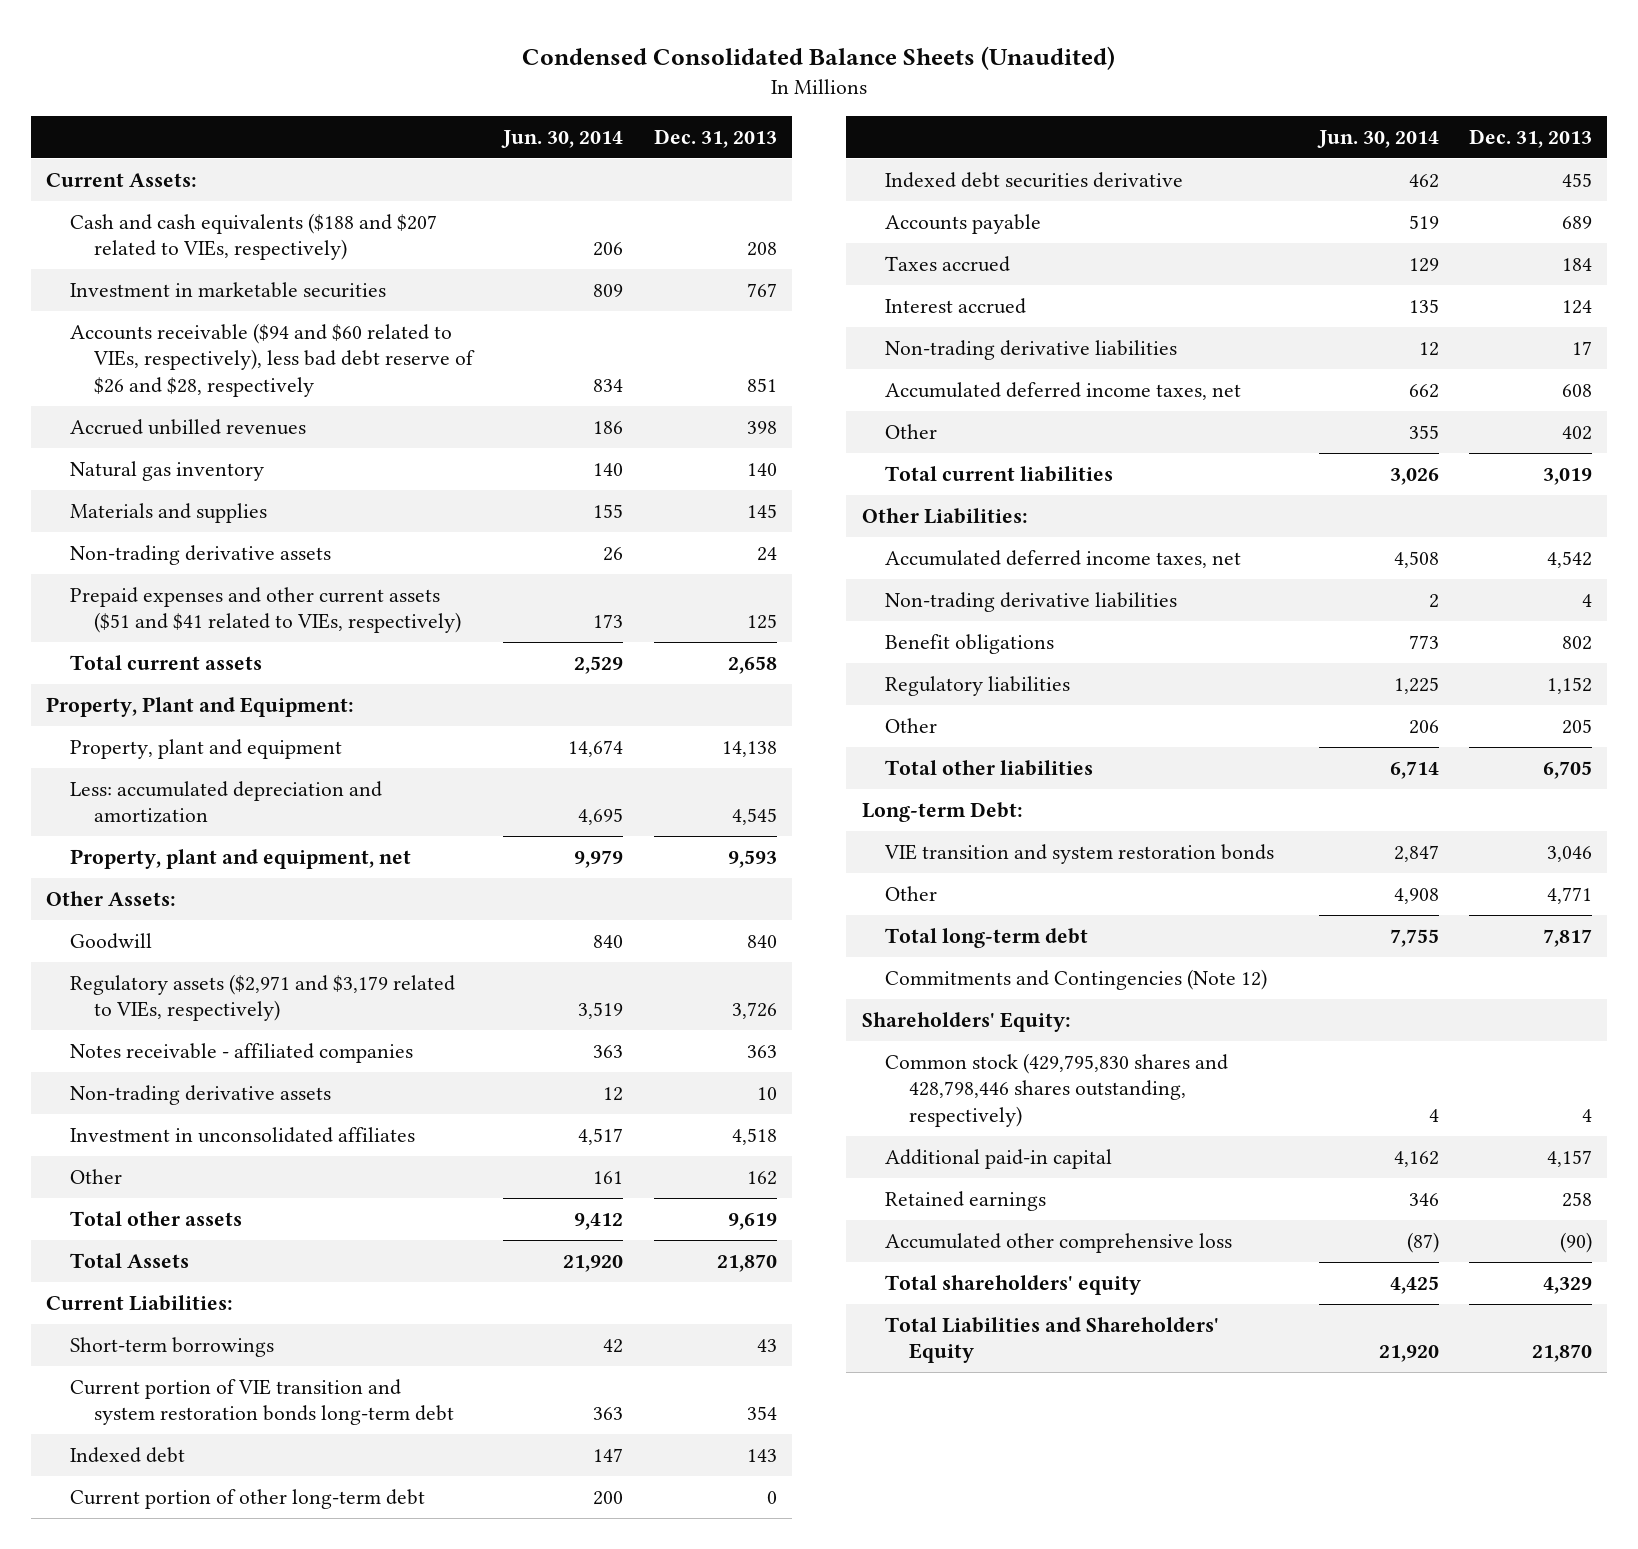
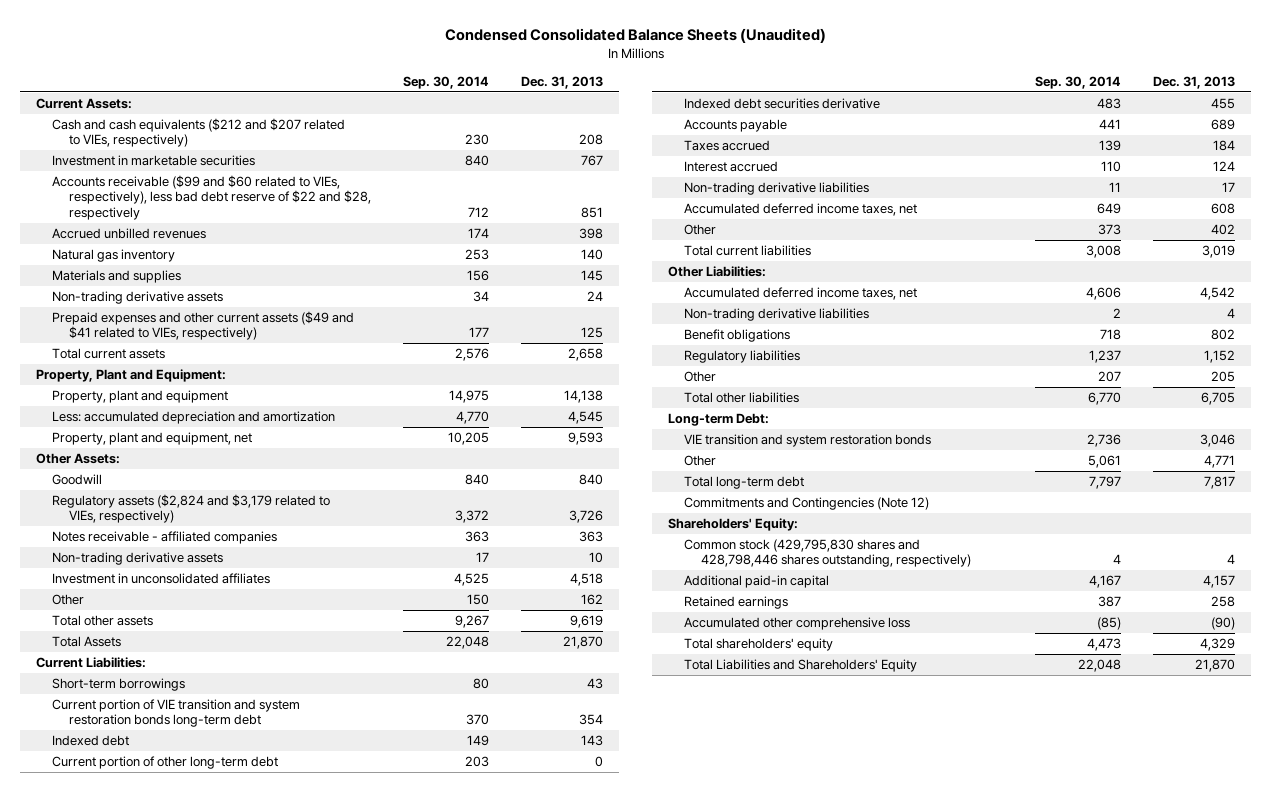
[501,129,624,148] Jun. 30, 2014 -> none
none -> [402,75,489,89] Sep. 30, 2014
[69,213,437,261] Cash and cash equivalents ($188 and $207 related to VIEs, respectively) -> [52,118,346,148] Cash and cash equivalents ($212 and $207 related to VIEs, respectively)
[69,323,475,397] Accounts receivable ($94 and $60 related to VIEs, respectively), less bad debt reserve of $26 and $28, respectively -> [52,175,371,220] Accounts receivable ($99 and $60 related to VIEs, respectively), less bad debt reserve of $22 and $28, respectively
[69,587,461,634] Prepaid expenses and other current assets ($51 and $41 related to VIEs, respectively) -> [52,311,355,341] Prepaid expenses and other current assets ($49 and $41 related to VIEs, respectively)
[69,974,455,1022] Regulatory assets ($2,971 and $3,179 related to VIEs, respectively) -> [52,494,331,524] Regulatory assets ($2,824 and $3,179 related to VIEs, respectively)

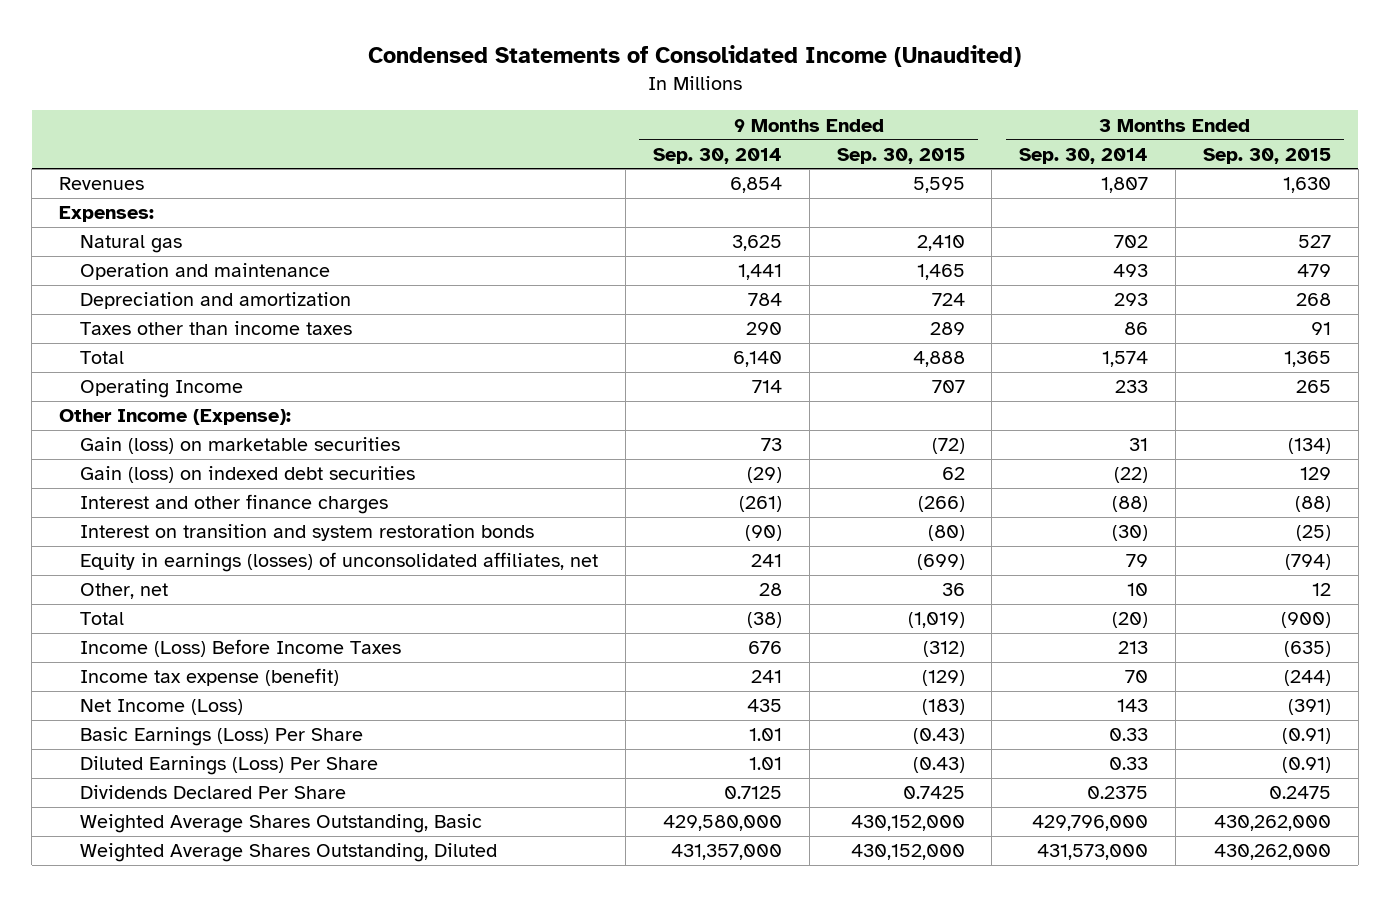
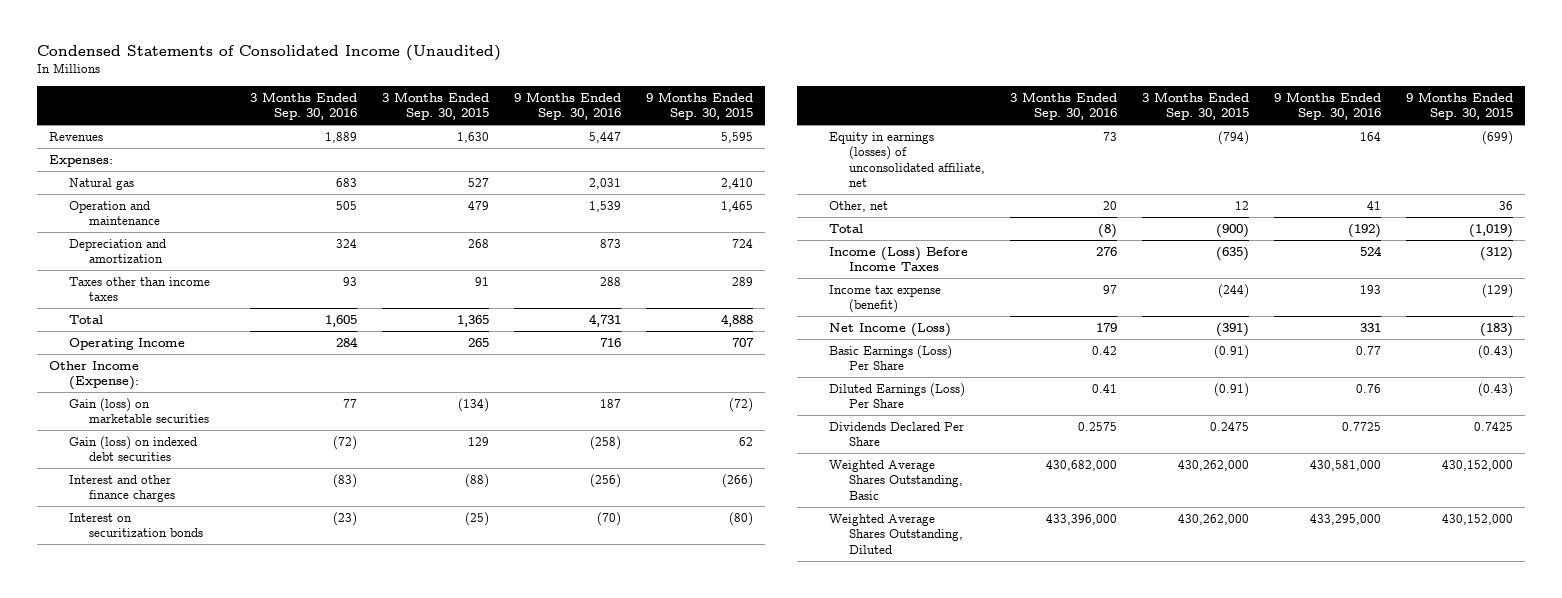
[652,147,782,164] Sep. 30, 2014 -> none
[1019,147,1149,164] Sep. 30, 2014 -> none
none -> [249,91,357,121] 3 Months Ended Sep. 30, 2016
none -> [513,91,621,121] 9 Months Ended Sep. 30, 2016
[80,524,535,542] Interest on transition and system restoration bonds -> [69,512,204,538] Interest on securitization bonds
[80,552,599,573] Equity in earnings (losses) of unconsolidated affiliates, net -> [829,131,986,188] Equity in earnings (losses) of unconsolidated affiliate, net

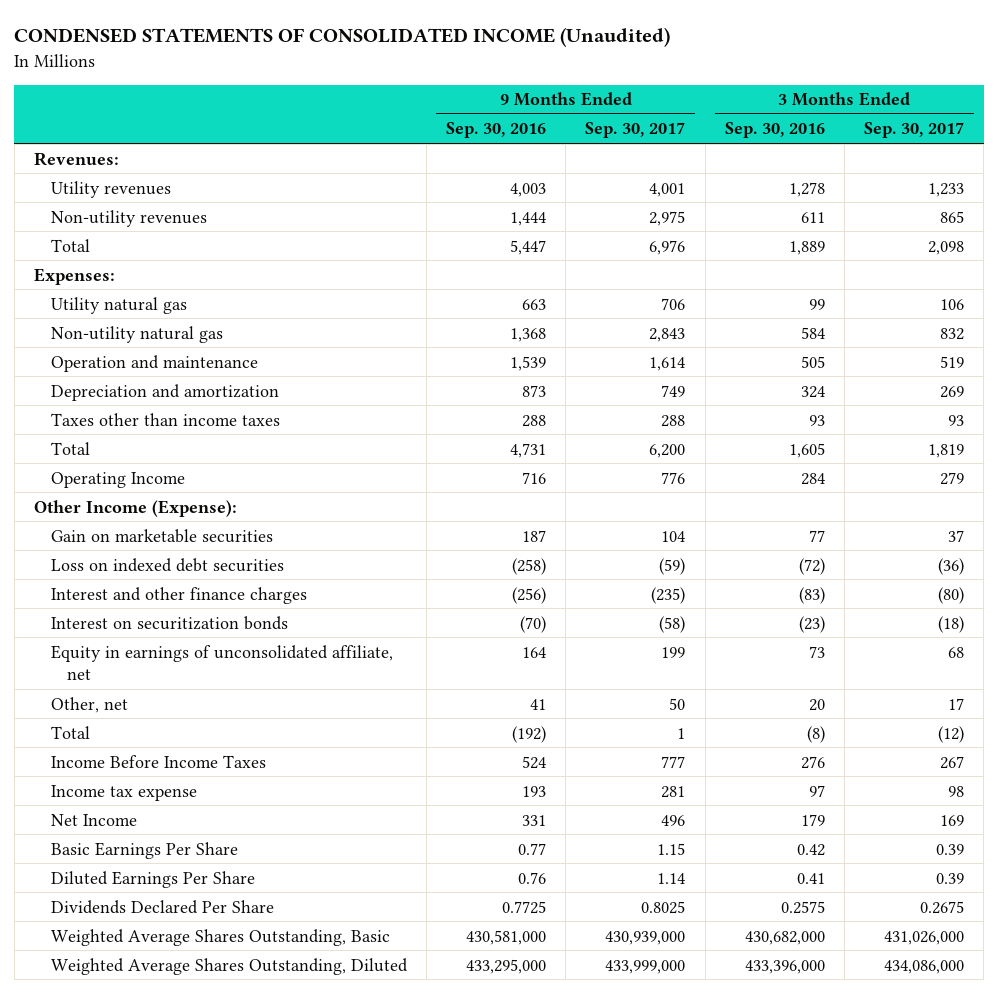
[36,45,501,62] Condensed Statements of Consolidated Income (Unaudited) -> [14,27,671,48] CONDENSED STATEMENTS OF CONSOLIDATED INCOME (Unaudited)
[381,91,489,121] 3 Months Ended Sep. 30, 2015 -> none
[645,91,753,121] 9 Months Ended Sep. 30, 2015 -> none
none -> [585,122,686,139] Sep. 30, 2017
none -> [864,122,965,139] Sep. 30, 2017
none -> [34,151,120,166] Revenues:
none -> [50,180,171,198] Utility revenues
none -> [50,209,207,227] Non-utility revenues
[49,131,104,141] Revenues -> [50,238,90,252] Total
none -> [50,296,187,314] Utility natural gas
[69,177,135,190] Natural gas -> [50,325,223,343] Non-utility natural gas
[335,177,357,187] 683 -> [800,326,825,339] 584
[588,177,621,189] 2,031 -> [509,327,546,342] 1,368
[69,397,210,424] Gain (loss) on marketable securities -> [50,528,273,543] Gain on marketable securities
[69,435,198,462] Gain (loss) on indexed debt securities -> [50,557,284,572] Loss on indexed debt securities
[829,131,986,188] Equity in earnings (losses) of unconsolidated affiliate, net -> [50,644,393,680] Equity in earnings of unconsolidated affiliate, net
[829,246,969,272] Income (Loss) Before Income Taxes -> [50,754,266,768] Income Before Income Taxes
[829,284,942,314] Income tax expense (benefit) -> [50,784,197,801] Income tax expense
[829,322,952,337] Net Income (Loss) -> [50,813,137,826] Net Income
[829,344,953,371] Basic Earnings (Loss) Per Share -> [50,841,238,859] Basic Earnings Per Share
[829,382,966,409] Diluted Earnings (Loss) Per Share -> [50,870,255,888] Diluted Earnings Per Share

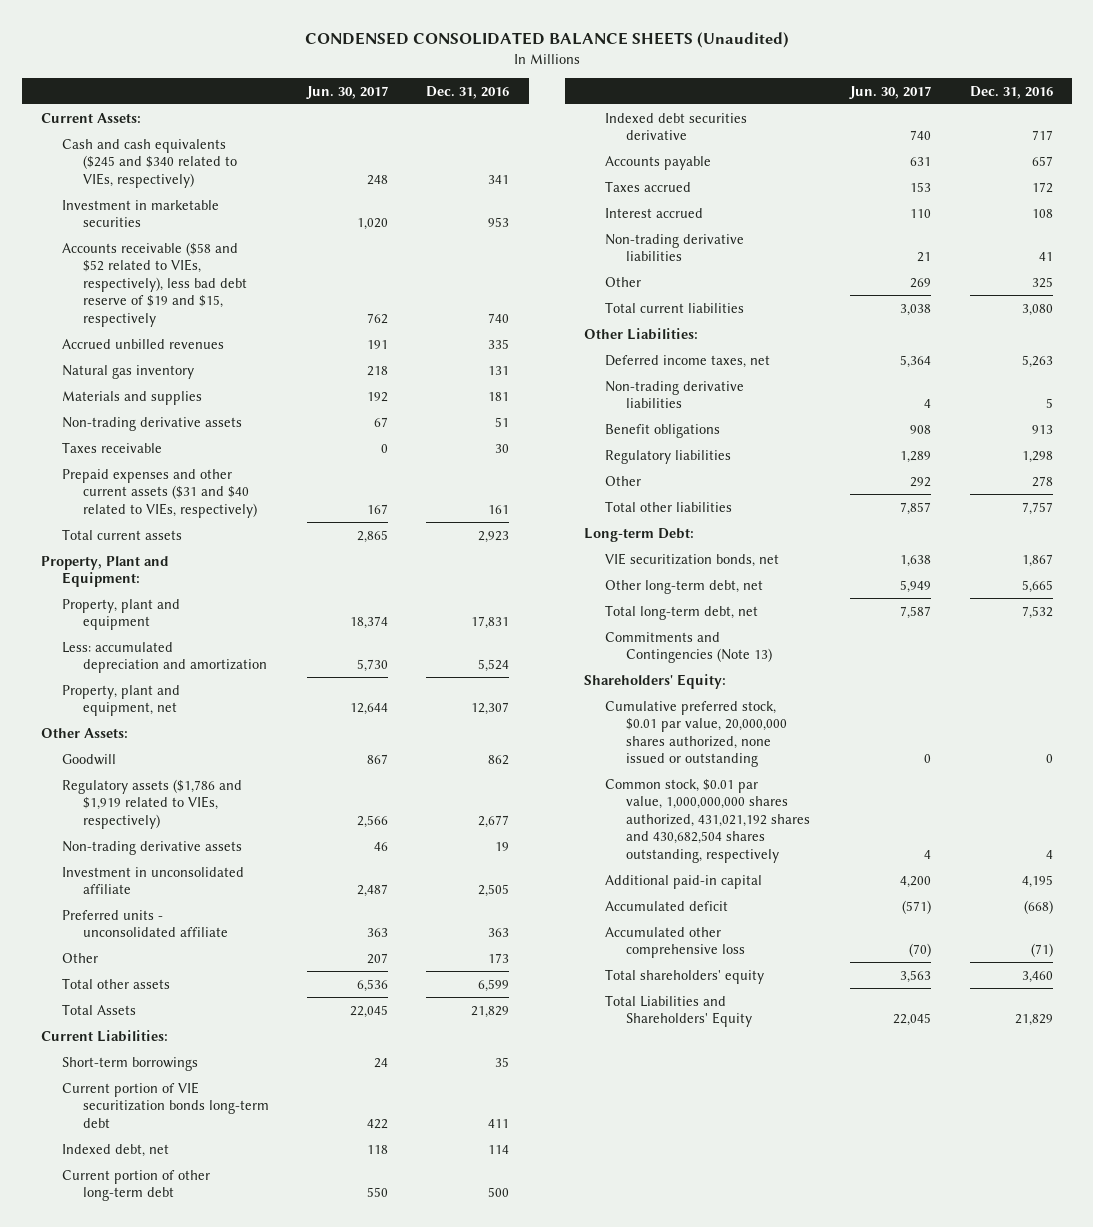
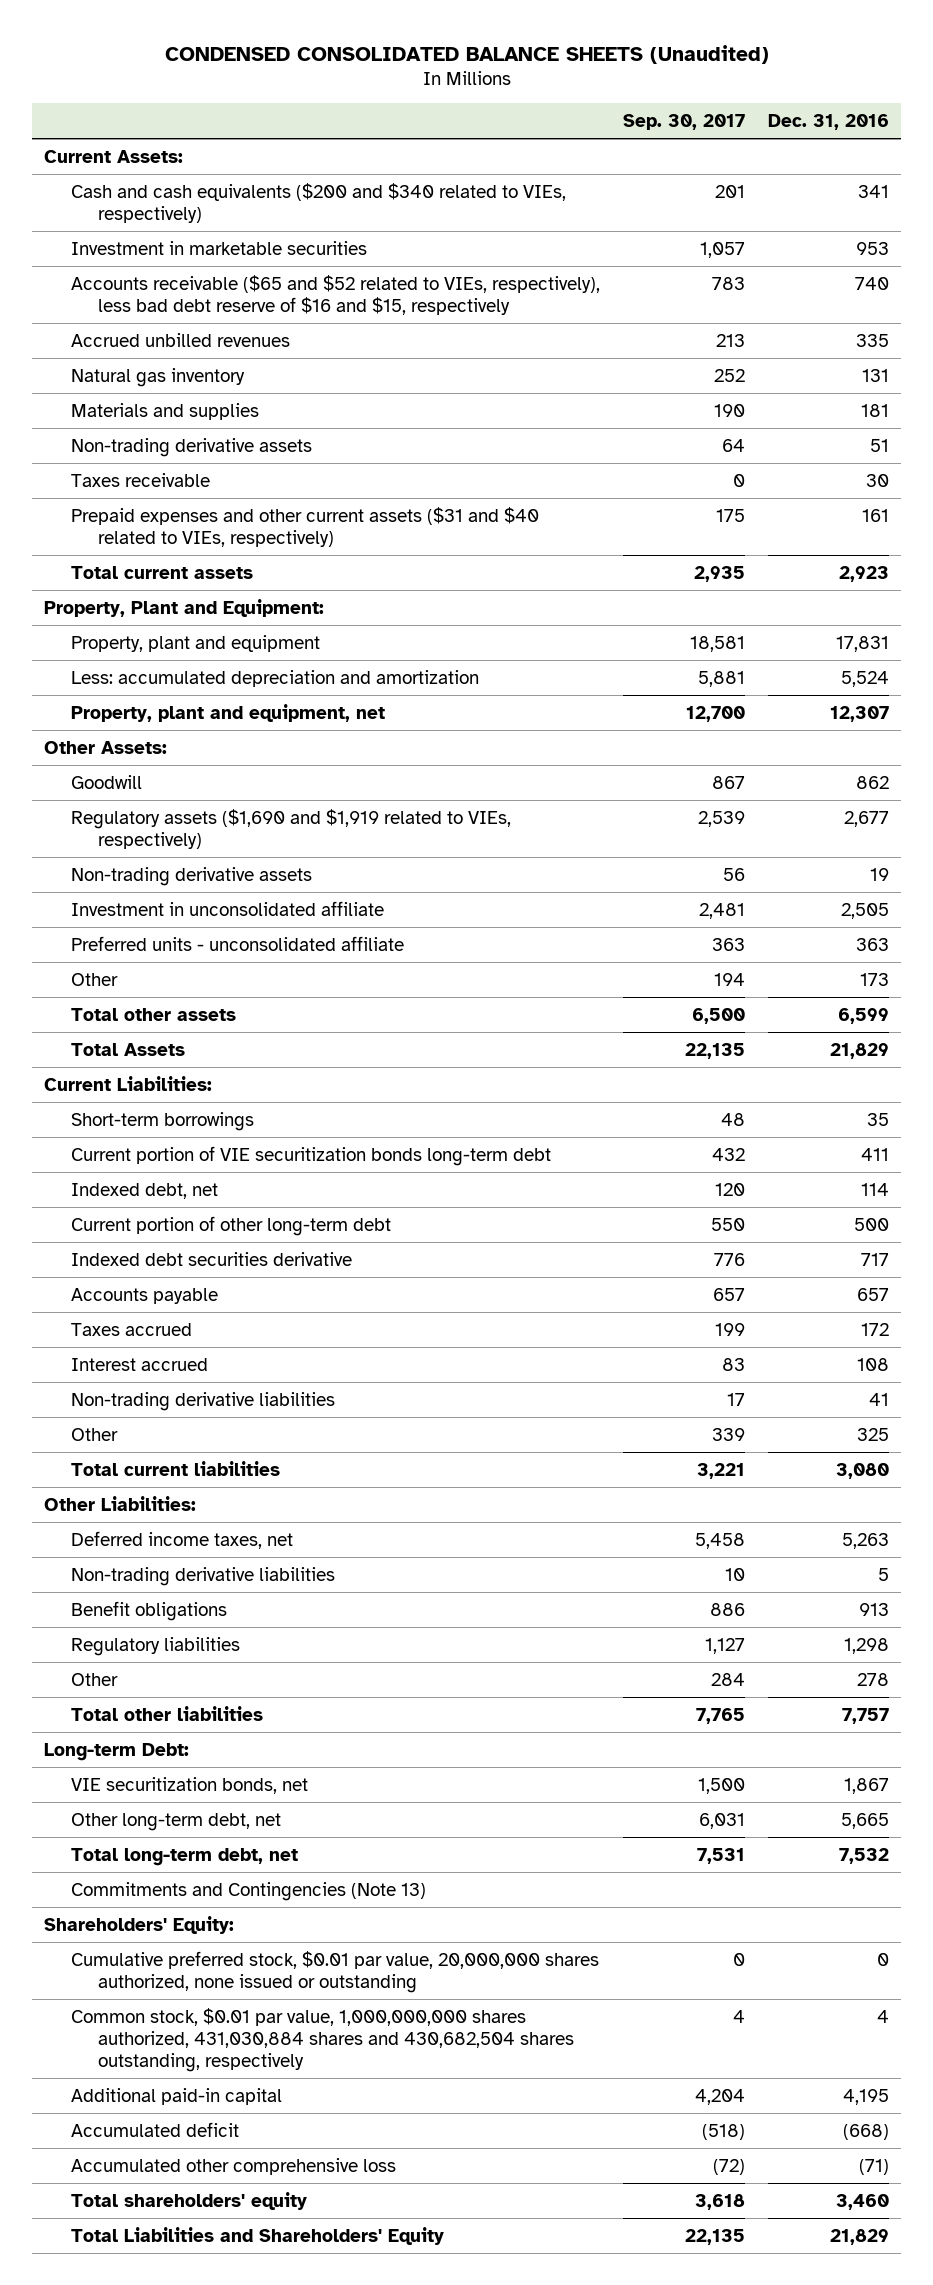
[306,85,389,99] Jun. 30, 2017 -> none
none -> [623,114,746,131] Sep. 30, 2017
[61,138,237,188] Cash and cash equivalents ($245 and $340 related to VIEs, respectively) -> [70,182,566,223] Cash and cash equivalents ($200 and $340 related to VIEs, respectively)
[61,241,247,327] Accounts receivable ($58 and $52 related to VIEs, respectively), less bad debt reserve of $19 and $15, respectively -> [70,274,600,315] Accounts receivable ($65 and $52 related to VIEs, respectively), less bad debt reserve of $16 and $15, respectively
[61,778,242,829] Regulatory assets ($1,786 and $1,919 related to VIEs, respectively) -> [70,808,511,849] Regulatory assets ($1,690 and $1,919 related to VIEs, respectively)
[604,778,810,863] Common stock, $0.01 par value, 1,000,000,000 shares authorized, 431,021,192 shares and 430,682,504 shares outstanding, respectively -> [70,2007,574,2072] Common stock, $0.01 par value, 1,000,000,000 shares authorized, 431,030,884 shares and 430,682,504 shares outstanding, respectively

